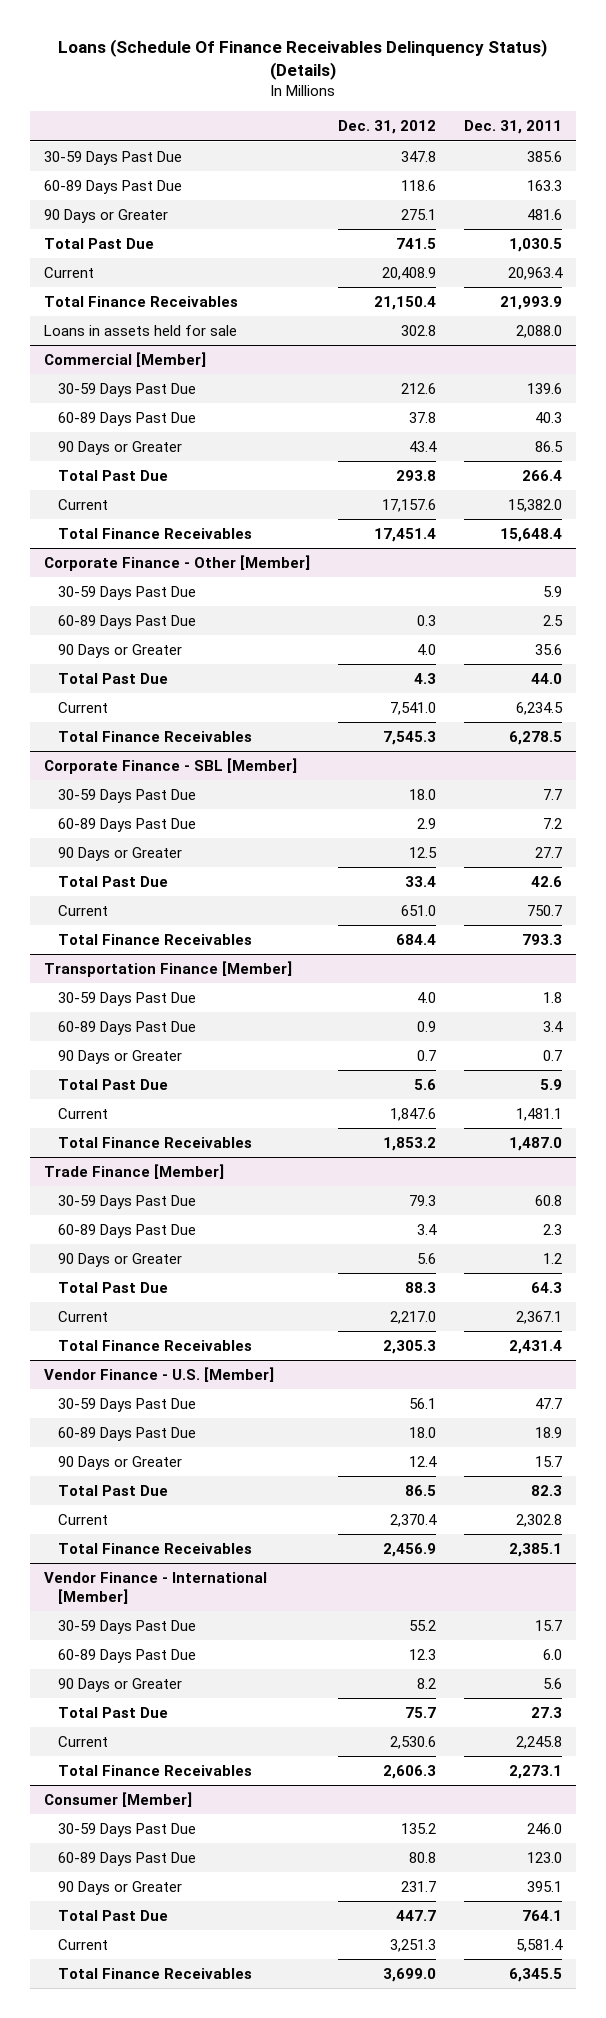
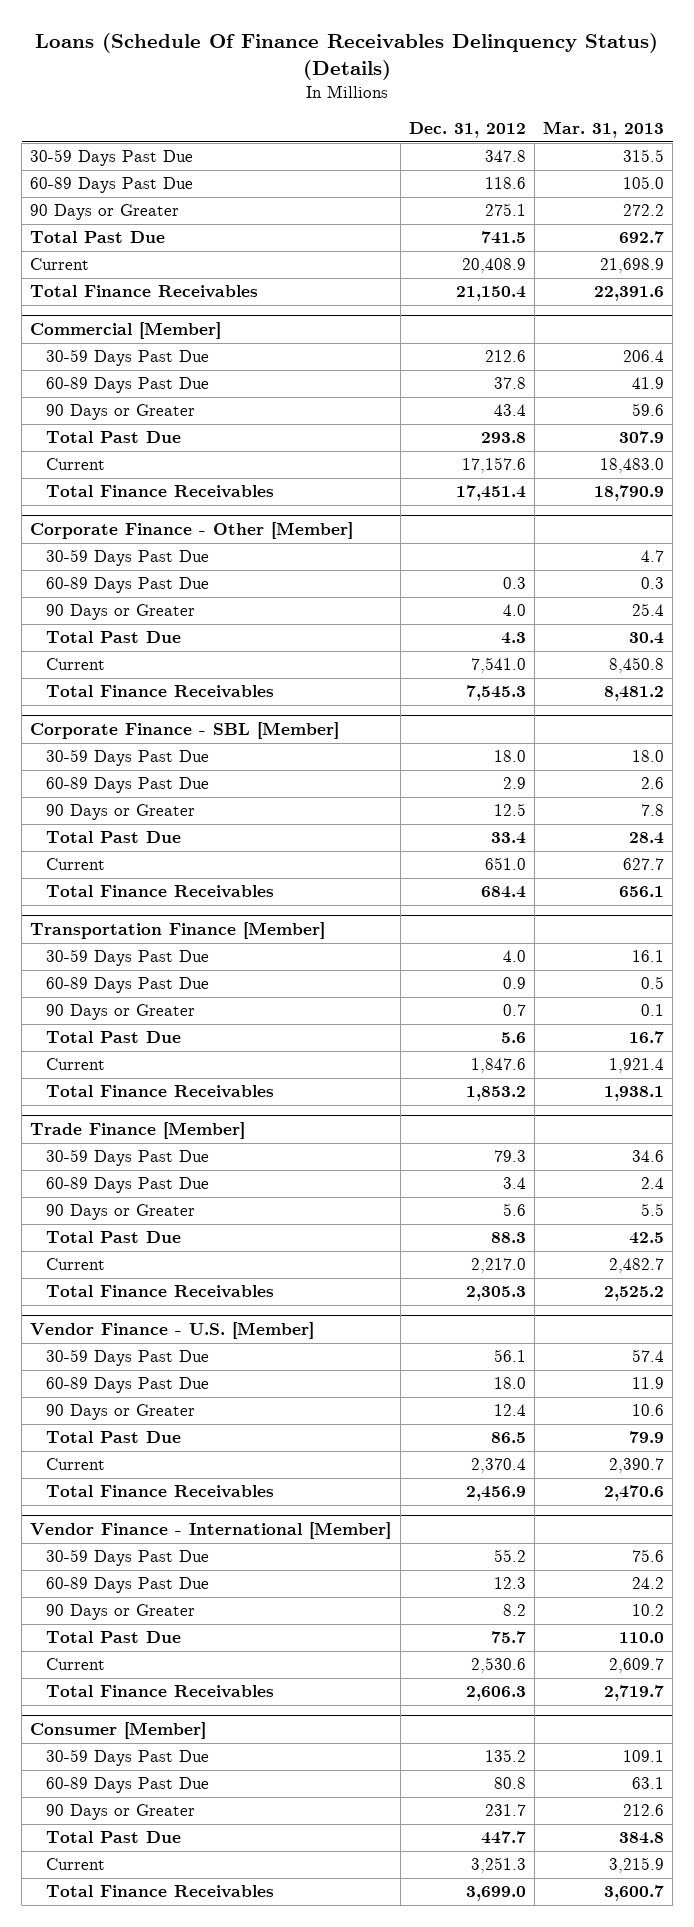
[463,120,562,135] Dec. 31, 2011 -> none
none -> [543,120,665,138] Mar. 31, 2013
[44,324,238,336] Loans in assets held for sale -> none

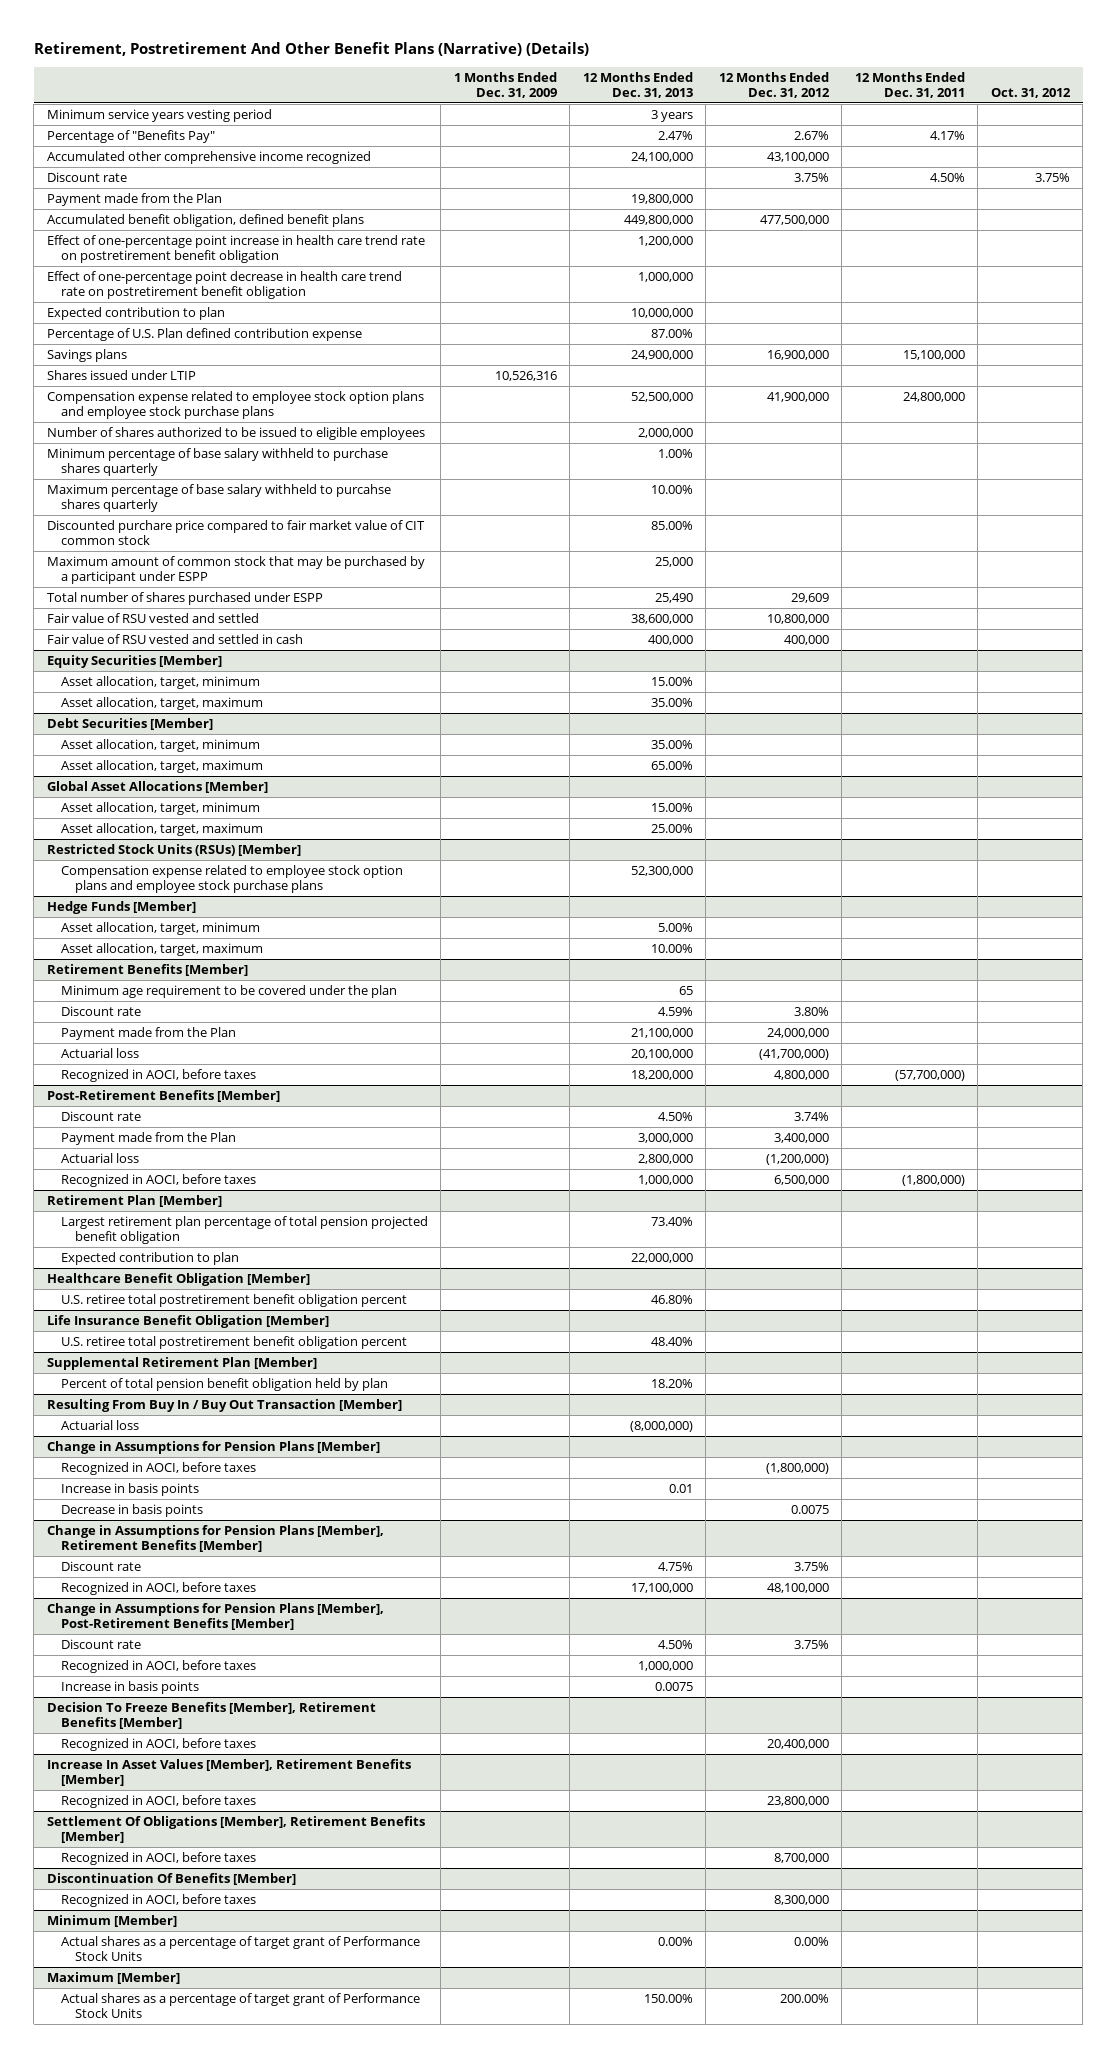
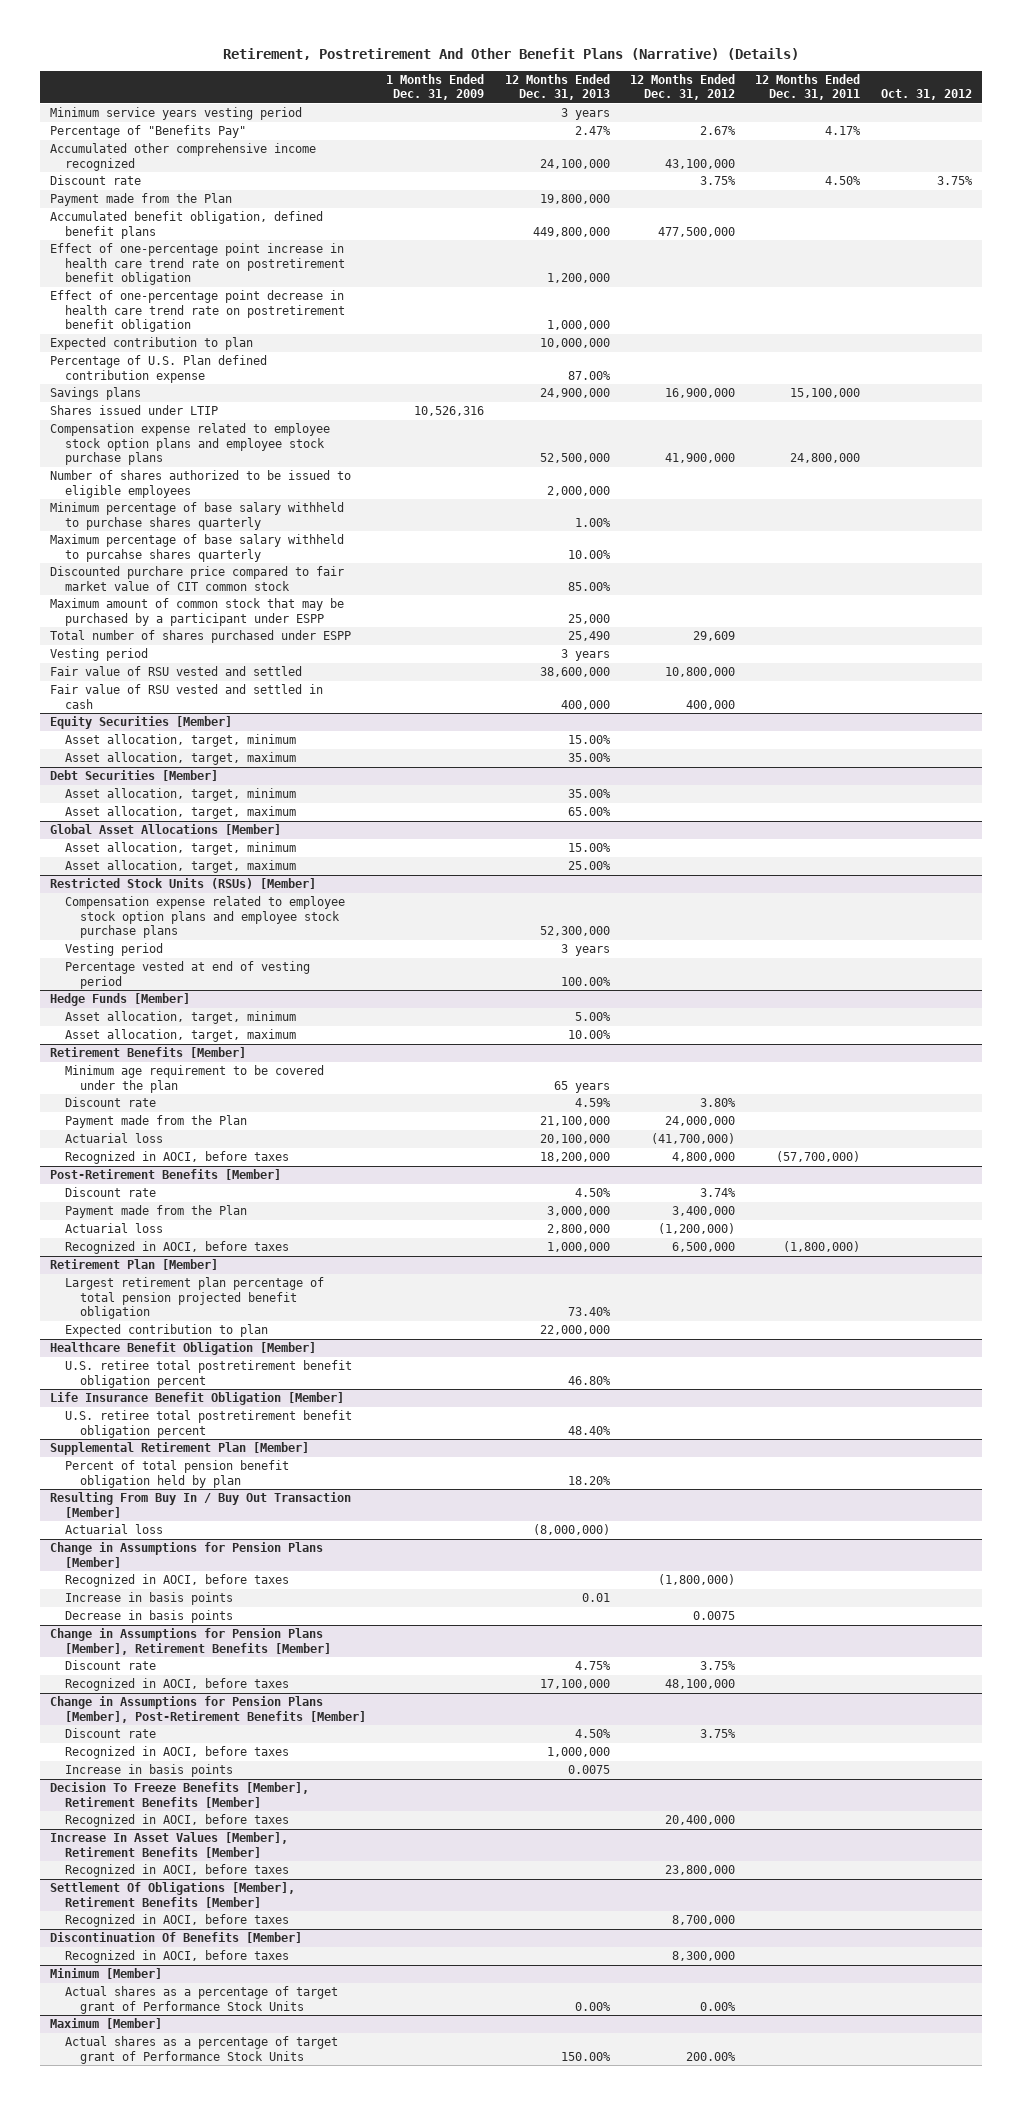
none -> [50,648,149,662] Vesting period
none -> [65,943,164,957] Vesting period
none -> [65,961,311,989] Percentage vested at end of vesting period
[678,985,693,995] 65 -> [553,1080,610,1093] 65 years

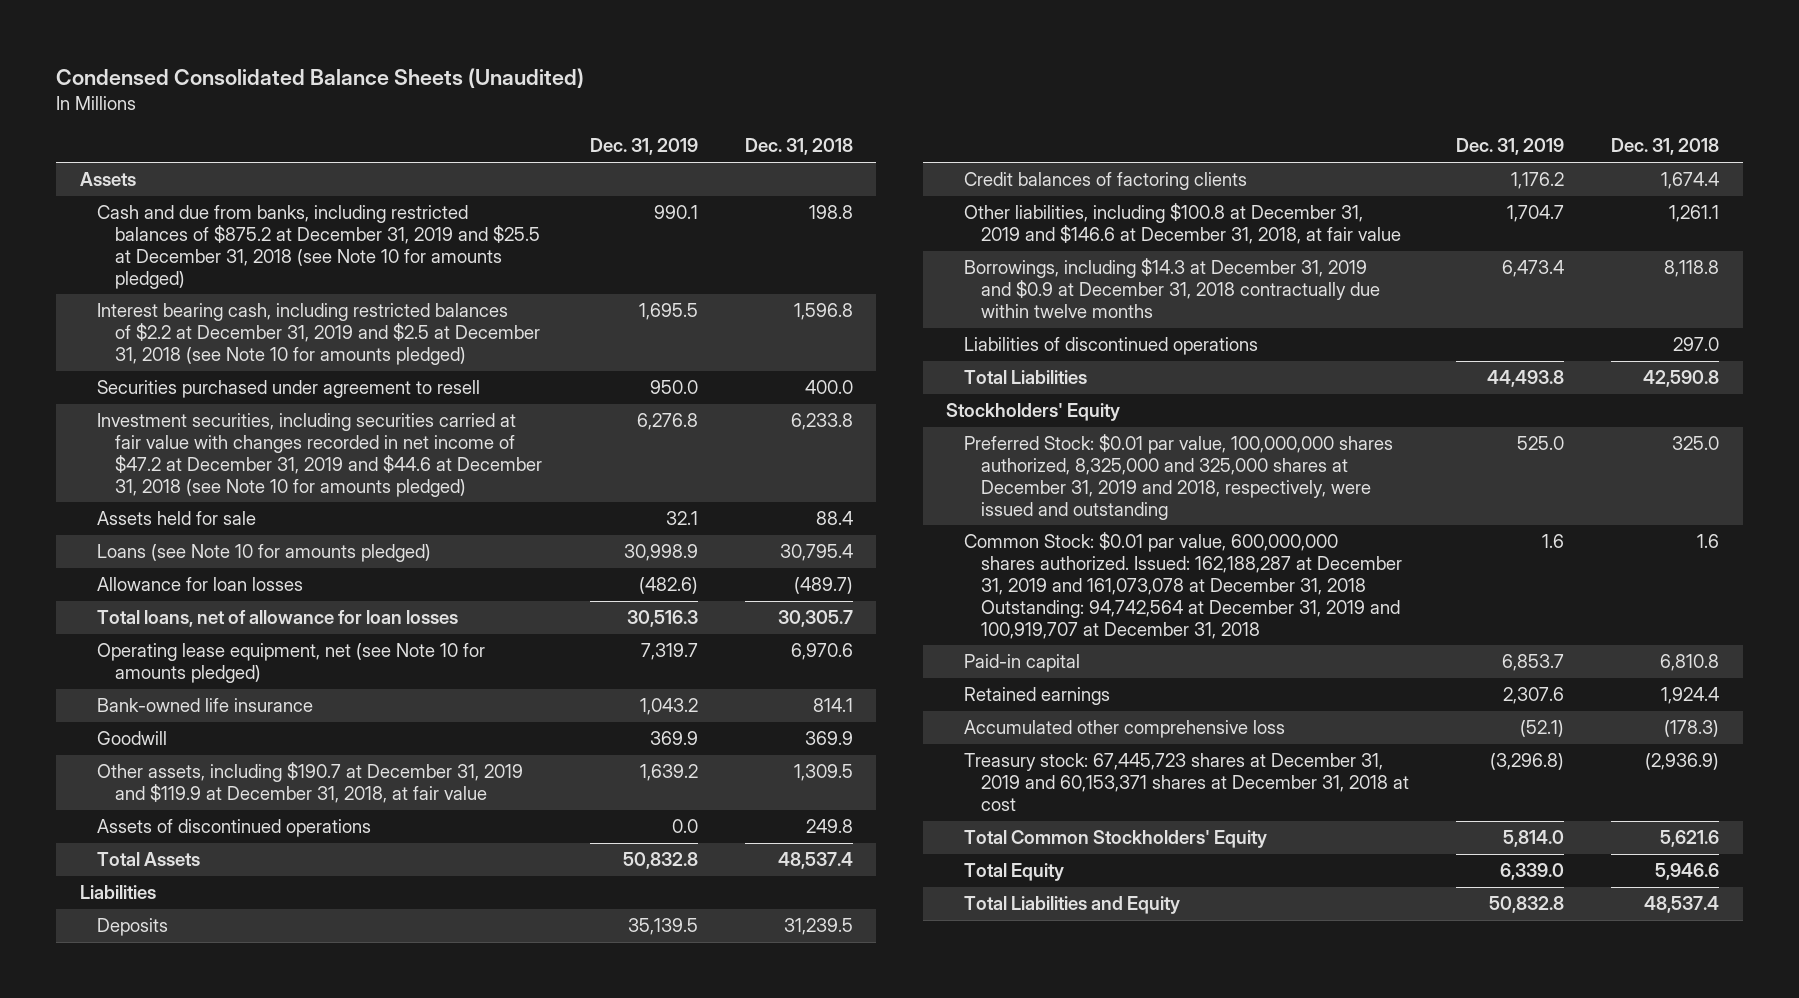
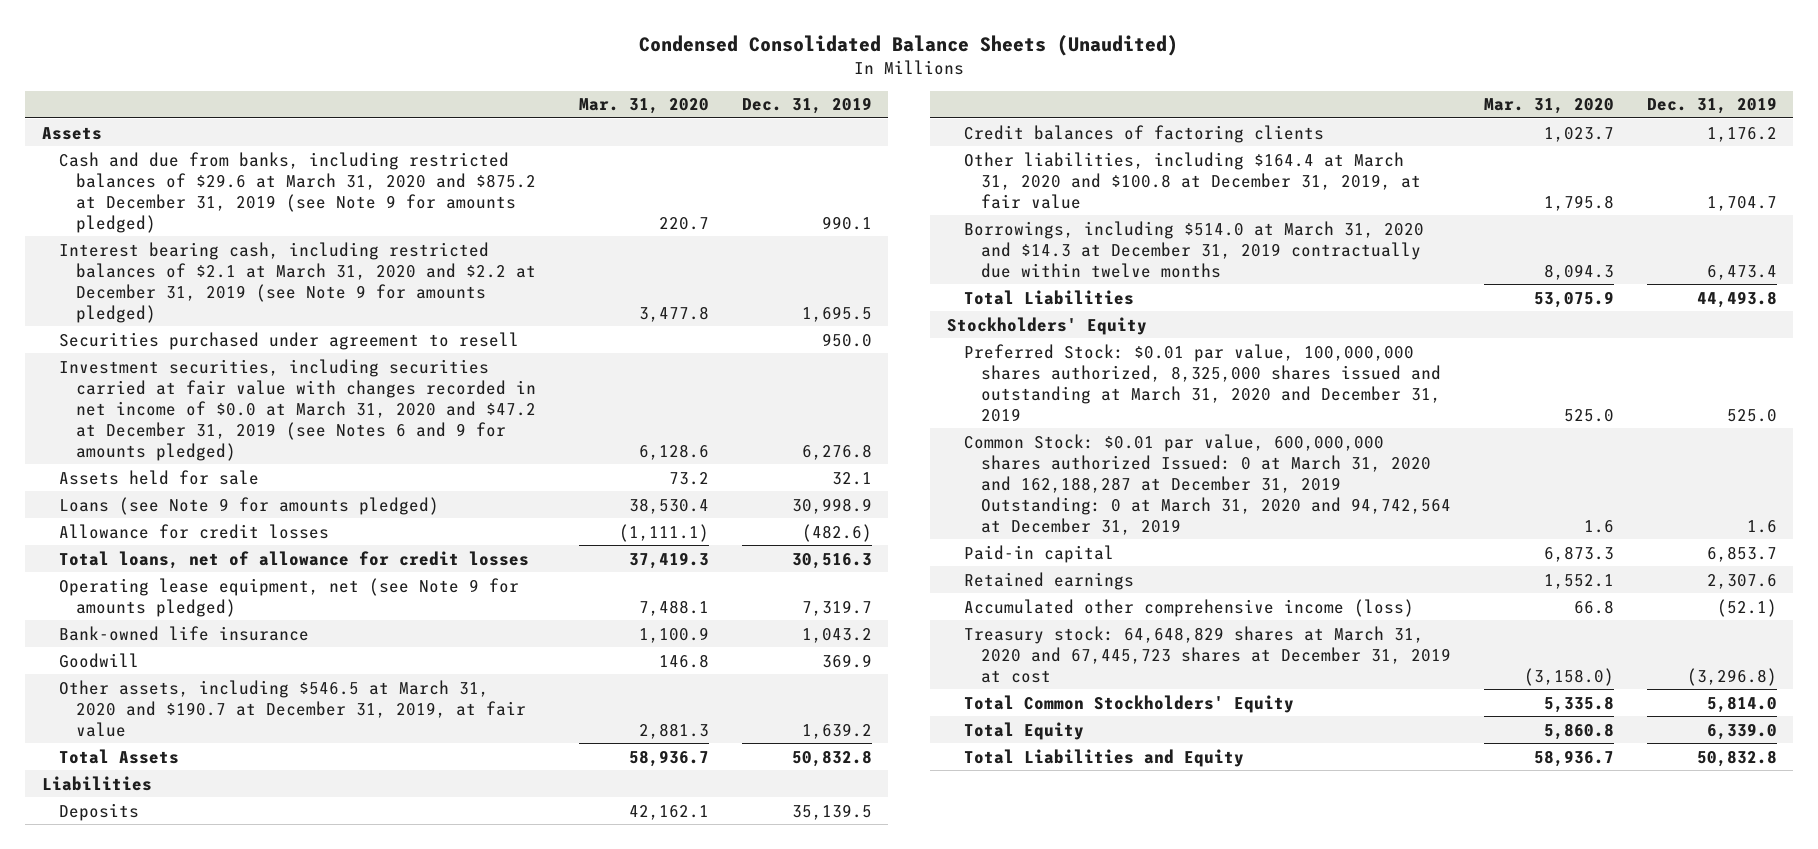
[744,138,853,156] Dec. 31, 2018 -> none
none -> [578,98,709,115] Mar. 31, 2020
[97,205,540,289] Cash and due from banks, including restricted balances of $875.2 at December 31, 2019 and $25.5 at December 31, 2018 (see Note 10 for amounts pledged) -> [58,151,537,233] Cash and due from banks, including restricted balances of $29.6 at March 31, 2020 and $875.2 at December 31, 2019 (see Note 9 for amounts pledged)
[97,303,540,365] Interest bearing cash, including restricted balances of $2.2 at December 31, 2019 and $2.5 at December 31, 2018 (see Note 10 for amounts pledged) -> [58,241,537,323] Interest bearing cash, including restricted balances of $2.1 at March 31, 2020 and $2.2 at December 31, 2019 (see Note 9 for amounts pledged)
[97,413,542,497] Investment securities, including securities carried at fair value with changes recorded in net income of $47.2 at December 31, 2019 and $44.6 at December 31, 2018 (see Note 10 for amounts pledged) -> [58,358,537,461] Investment securities, including securities carried at fair value with changes recorded in net income of $0.0 at March 31, 2020 and $47.2 at December 31, 2019 (see Notes 6 and 9 for amounts pledged)
[97,544,432,563] Loans (see Note 10 for amounts pledged) -> [58,496,439,515] Loans (see Note 9 for amounts pledged)
[97,577,304,592] Allowance for loan losses -> [58,523,329,539] Allowance for credit losses
[97,610,459,628] Total loans, net of allowance for loan losses -> [58,550,529,569] Total loans, net of allowance for credit losses
[97,643,486,684] Operating lease equipment, net (see Note 10 for amounts pledged) -> [58,577,519,617] Operating lease equipment, net (see Note 9 for amounts pledged)
[97,819,372,838] Assets of discontinued operations -> none
[97,762,524,804] Other assets, including $190.7 at December 31, 2019 and $119.9 at December 31, 2018, at fair value -> [58,679,527,737] Other assets, including $546.5 at March 31, 2020 and $190.7 at December 31, 2019, at fair value
[963,337,1258,356] Liabilities of discontinued operations -> none
[963,203,1402,245] Other liabilities, including $100.8 at December 31, 2019 and $146.6 at December 31, 2018, at fair value -> [963,151,1422,209] Other liabilities, including $164.4 at March 31, 2020 and $100.8 at December 31, 2019, at fair value
[963,258,1381,318] Borrowings, including $14.3 at December 31, 2019 and $0.9 at December 31, 2018 contractually due within twelve months -> [963,220,1424,278] Borrowings, including $514.0 at March 31, 2020 and $14.3 at December 31, 2019 contractually due within twelve months
[963,434,1393,520] Preferred Stock: $0.01 par value, 100,000,000 shares authorized, 8,325,000 and 325,000 shares at December 31, 2019 and 2018, respectively, were issued and outstanding -> [963,343,1442,422] Preferred Stock: $0.01 par value, 100,000,000 shares authorized, 8,325,000 shares issued and outstanding at March 31, 2020 and December 31, 2019
[963,532,1403,639] Common Stock: $0.01 par value, 600,000,000 shares authorized. Issued: 162,188,287 at December 31, 2019 and 161,073,078 at December 31, 2018 Outstanding: 94,742,564 at December 31, 2019 and 100,919,707 at December 31, 2018 -> [963,433,1452,535] Common Stock: $0.01 par value, 600,000,000 shares authorized Issued: 0 at March 31, 2020 and 162,188,287 at December 31, 2019 Outstanding: 0 at March 31, 2020 and 94,742,564 at December 31, 2019
[963,720,1285,739] Accumulated other comprehensive loss -> [963,598,1414,617] Accumulated other comprehensive income (loss)
[963,753,1410,811] Treasury stock: 67,445,723 shares at December 31, 2019 and 60,153,371 shares at December 31, 2018 at cost -> [963,625,1452,683] Treasury stock: 64,648,829 shares at March 31, 2020 and 67,445,723 shares at December 31, 2019 at cost

